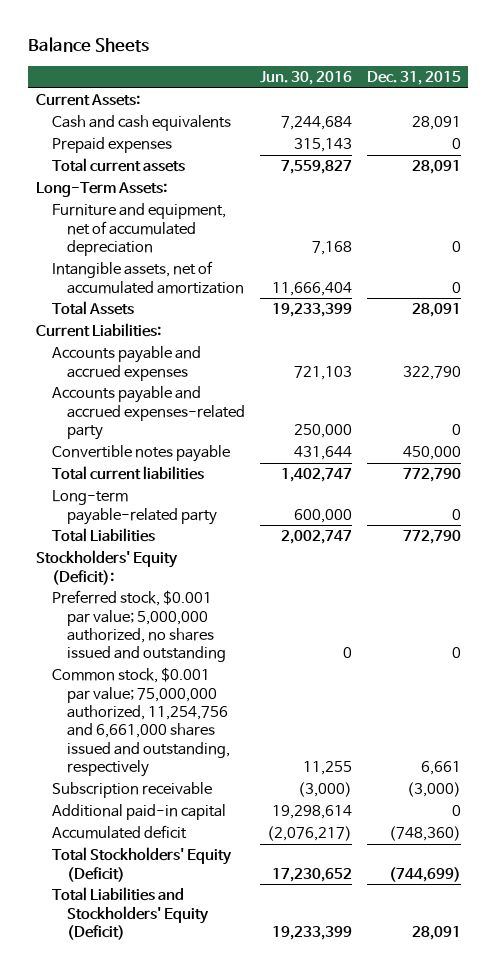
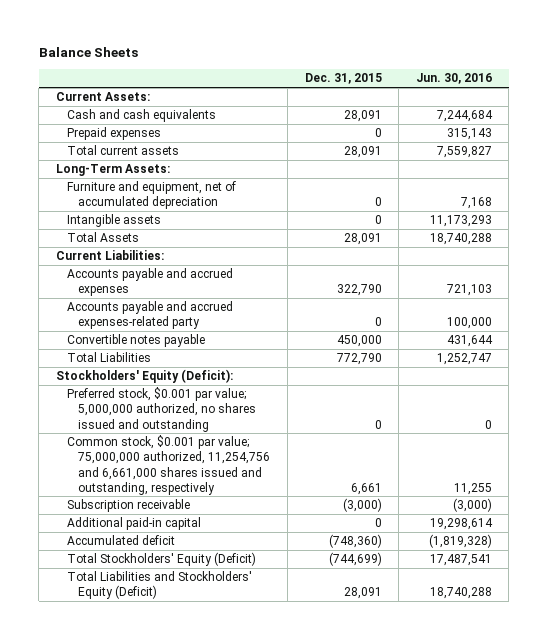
[51,261,245,294] Intangible assets, net of accumulated amortization -> [67,214,162,228] Intangible assets
[272,281,353,296] 11,666,404 -> [429,215,492,228] 11,173,293
[272,303,353,318] 19,233,399 -> [429,233,492,246] 18,740,288
[294,424,353,439] 250,000 -> [446,317,492,330] 100,000
[51,466,204,481] Total current liabilities -> none
[51,490,218,525] Long-term payable-related party -> none
[281,530,353,545] 2,002,747 -> [436,353,492,366] 1,252,747
[267,826,353,842] (2,076,217) -> [428,534,492,549] (1,819,328)
[272,867,353,882] 17,230,652 -> [429,554,492,567] 17,487,541
[272,926,353,941] 19,233,399 -> [429,587,492,600] 18,740,288

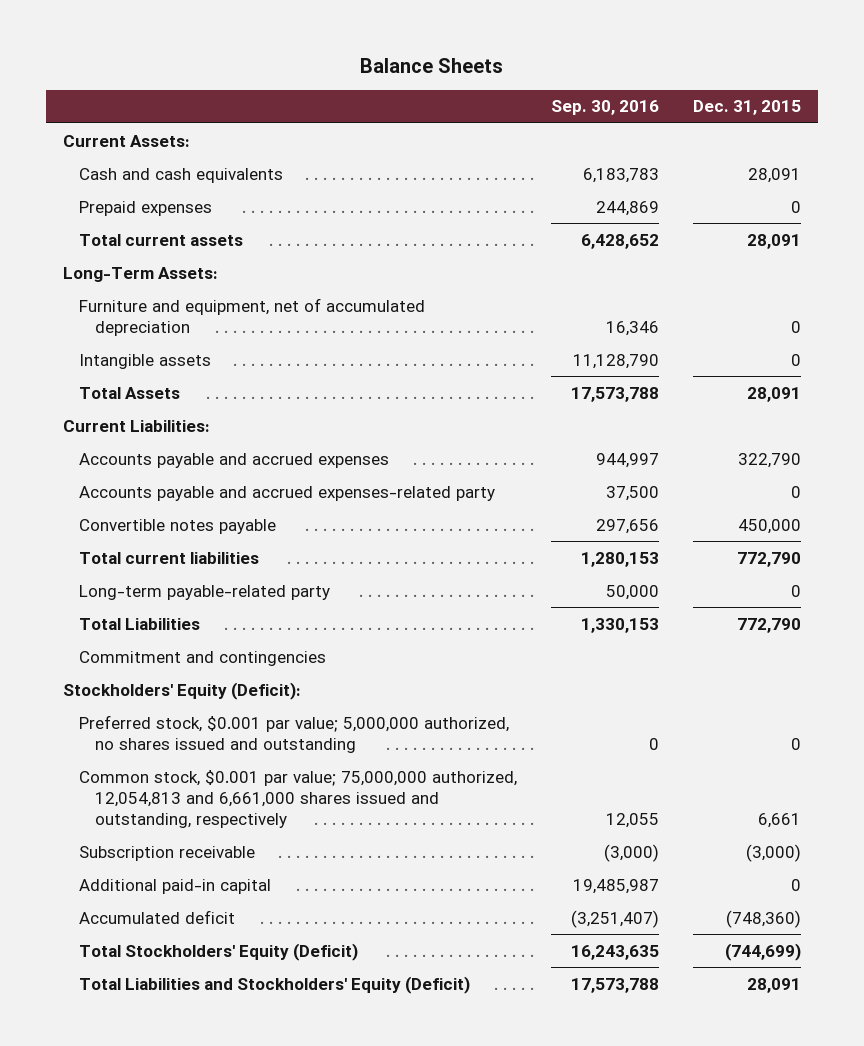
[415,73,492,85] Jun. 30, 2016 -> none
none -> [551,100,660,116] Sep. 30, 2016
none -> [79,551,260,564] Total current liabilities
none -> [79,584,331,600] Long-term payable-related party
none -> [79,650,327,666] Commitment and contingencies
[67,435,271,495] Common stock, $0.001 par value; 75,000,000 authorized, 11,254,756 and 6,661,000 shares issued and outstanding, respectively -> [79,769,518,828] Common stock, $0.001 par value; 75,000,000 authorized, 12,054,813 and 6,661,000 shares issued and outstanding, respectively

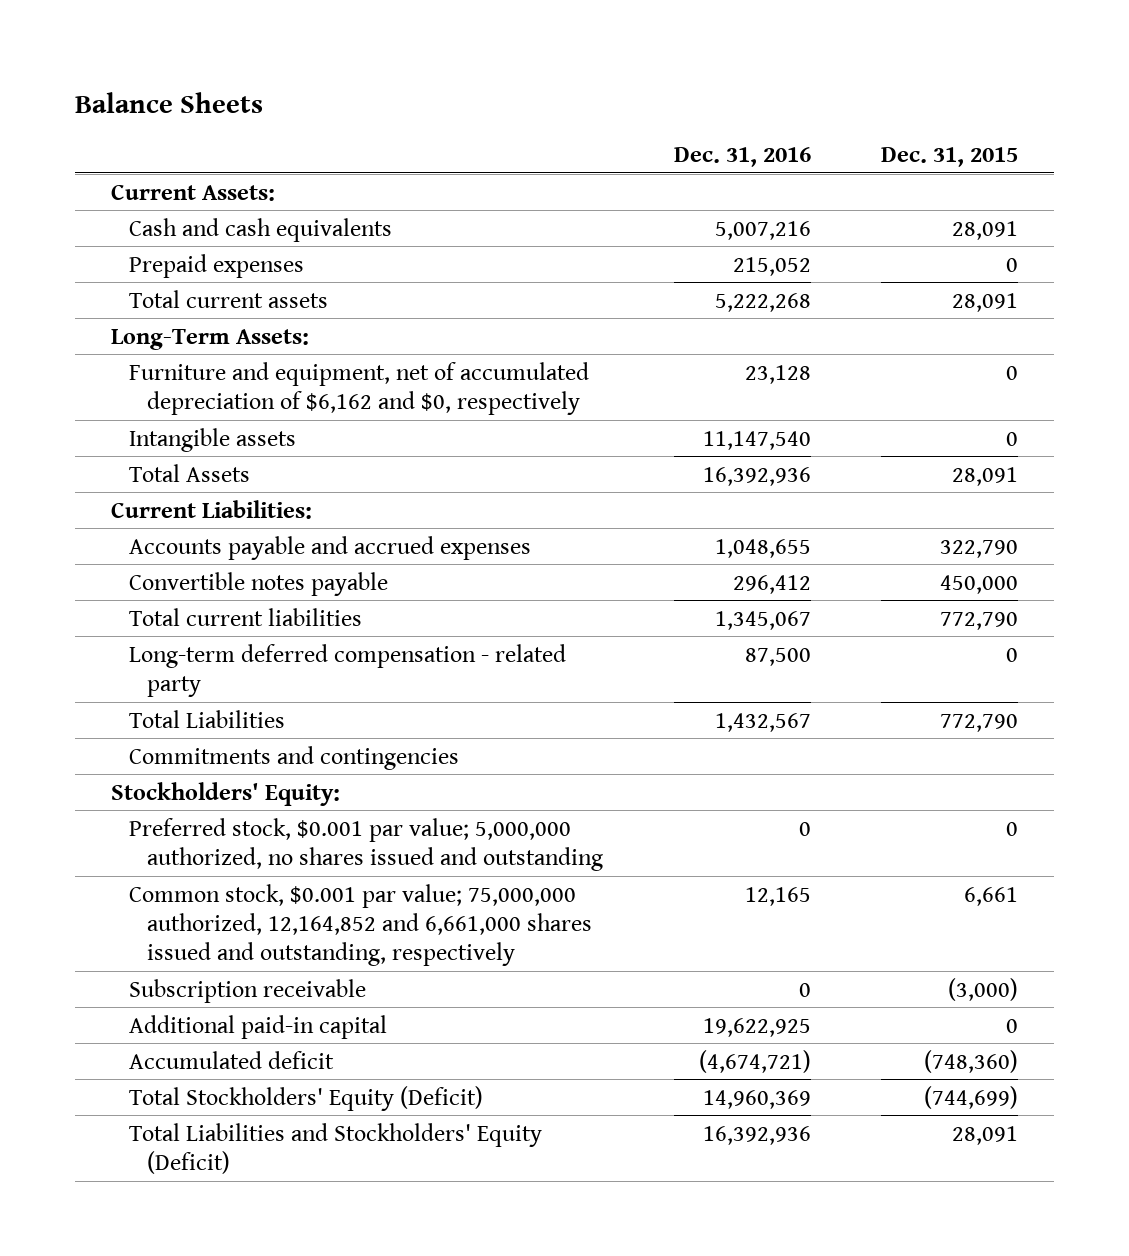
[551,100,660,116] Sep. 30, 2016 -> none
none -> [673,147,811,168] Dec. 31, 2016
[79,297,426,336] Furniture and equipment, net of accumulated depreciation -> [128,361,589,415] Furniture and equipment, net of accumulated depreciation of $6,162 and $0, respectively
[79,485,496,501] Accounts payable and accrued expenses-related party -> none
[79,584,331,600] Long-term payable-related party -> [128,643,566,697] Long-term deferred compensation - related party
[79,650,327,666] Commitment and contingencies -> [128,745,459,770] Commitments and contingencies
[62,681,301,700] Stockholders' Equity (Deficit): -> [110,781,340,806] Stockholders' Equity:
[79,769,518,828] Common stock, $0.001 par value; 75,000,000 authorized, 12,054,813 and 6,661,000 shares issued and outstanding, respectively -> [128,883,593,967] Common stock, $0.001 par value; 75,000,000 authorized, 12,164,852 and 6,661,000 shares issued and outstanding, respectively

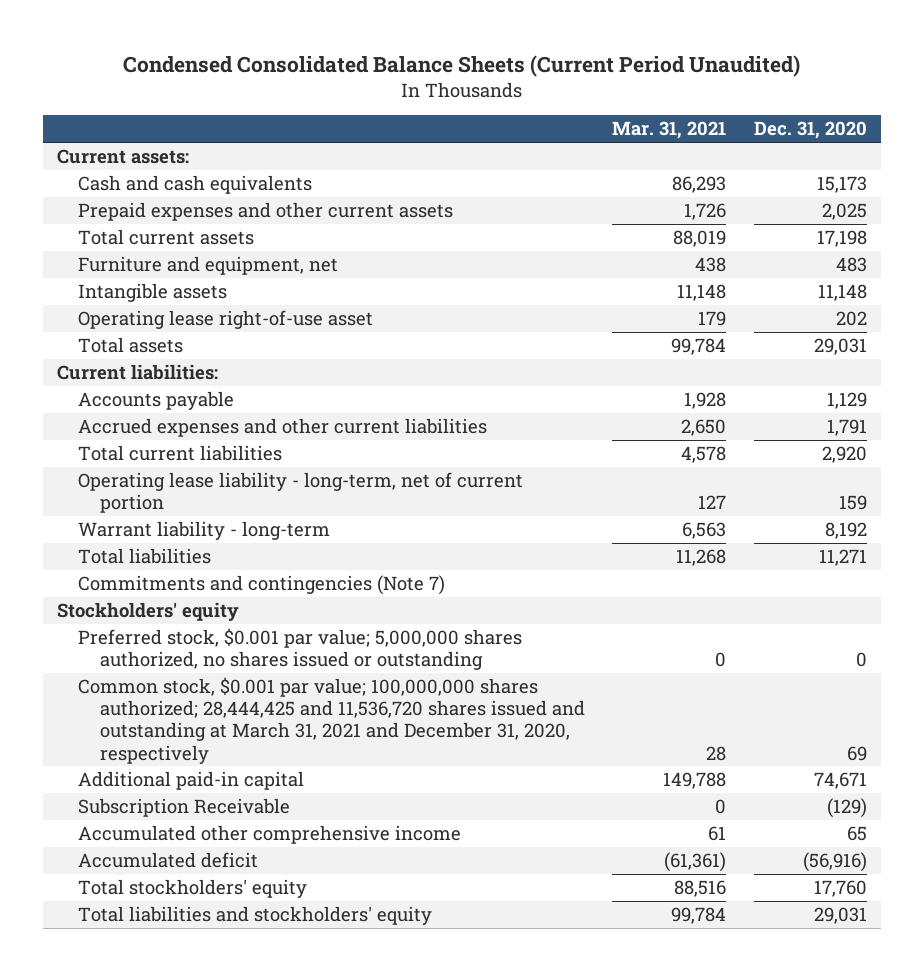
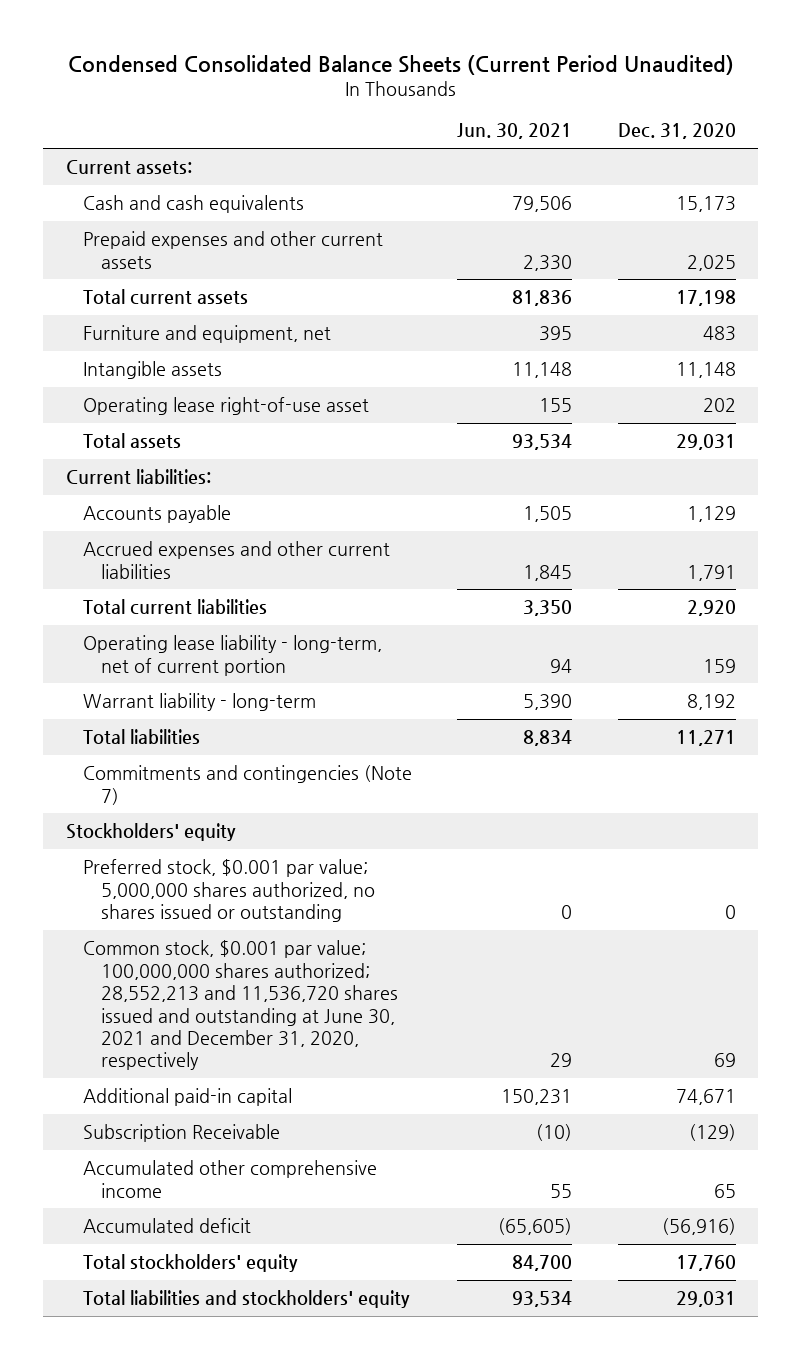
[612,121,727,140] Mar. 31, 2021 -> none
none -> [457,123,573,140] Jun. 30, 2021
[78,677,585,764] Common stock, $0.001 par value; 100,000,000 shares authorized; 28,444,425 and 11,536,720 shares issued and outstanding at March 31, 2021 and December 31, 2020, respectively -> [83,940,398,1071] Common stock, $0.001 par value; 100,000,000 shares authorized; 28,552,213 and 11,536,720 shares issued and outstanding at June 30, 2021 and December 31, 2020, respectively

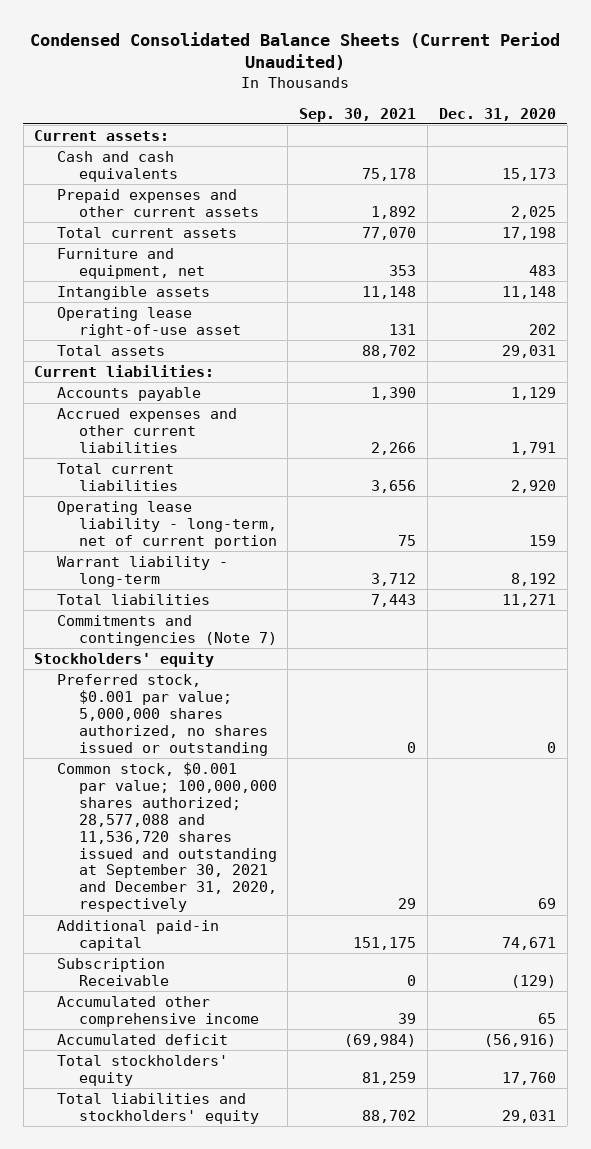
[457,123,573,140] Jun. 30, 2021 -> none
none -> [299,107,417,122] Sep. 30, 2021
[83,940,398,1071] Common stock, $0.001 par value; 100,000,000 shares authorized; 28,552,213 and 11,536,720 shares issued and outstanding at June 30, 2021 and December 31, 2020, respectively -> [56,761,277,913] Common stock, $0.001 par value; 100,000,000 shares authorized; 28,577,088 and 11,536,720 shares issued and outstanding at September 30, 2021 and December 31, 2020, respectively

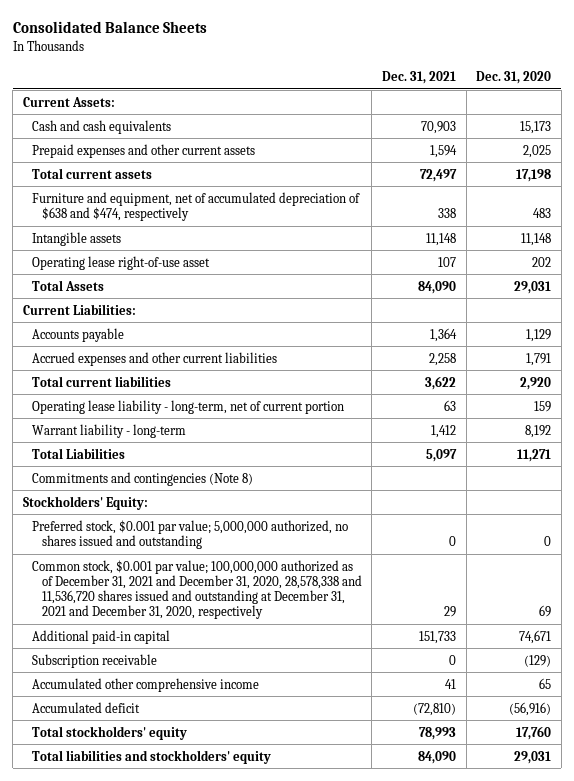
[30,31,561,71] Condensed Consolidated Balance Sheets (Current Period Unaudited) -> [12,21,207,34] Consolidated Balance Sheets
[299,107,417,122] Sep. 30, 2021 -> none
none -> [382,71,457,85] Dec. 31, 2021
[34,129,170,141] Current assets: -> [23,96,116,107] Current Assets:
[56,247,205,279] Furniture and equipment, net -> [32,191,361,221] Furniture and equipment, net of accumulated depreciation of $638 and $474, respectively
[56,344,165,356] Total assets -> [32,279,105,291] Total Assets
[34,364,215,377] Current liabilities: -> [23,303,137,315] Current Liabilities:
[56,593,210,605] Total liabilities -> [32,447,126,459] Total Liabilities
[56,614,277,646] Commitments and contingencies (Note 7) -> [32,471,254,486] Commitments and contingencies (Note 8)
[34,651,215,667] Stockholders' equity -> [23,495,149,510] Stockholders' Equity:
[56,673,268,756] Preferred stock, $0.001 par value; 5,000,000 shares authorized, no shares issued or outstanding -> [32,519,349,549] Preferred stock, $0.001 par value; 5,000,000 authorized, no shares issued and outstanding
[56,761,277,913] Common stock, $0.001 par value; 100,000,000 shares authorized; 28,577,088 and 11,536,720 shares issued and outstanding at September 30, 2021 and December 31, 2020, respectively -> [32,559,362,620] Common stock, $0.001 par value; 100,000,000 authorized as of December 31, 2021 and December 31, 2020, 28,578,338 and 11,536,720 shares issued and outstanding at December 31, 2021 and December 31, 2020, respectively
[56,957,169,986] Subscription Receivable -> [32,653,158,668] Subscription receivable

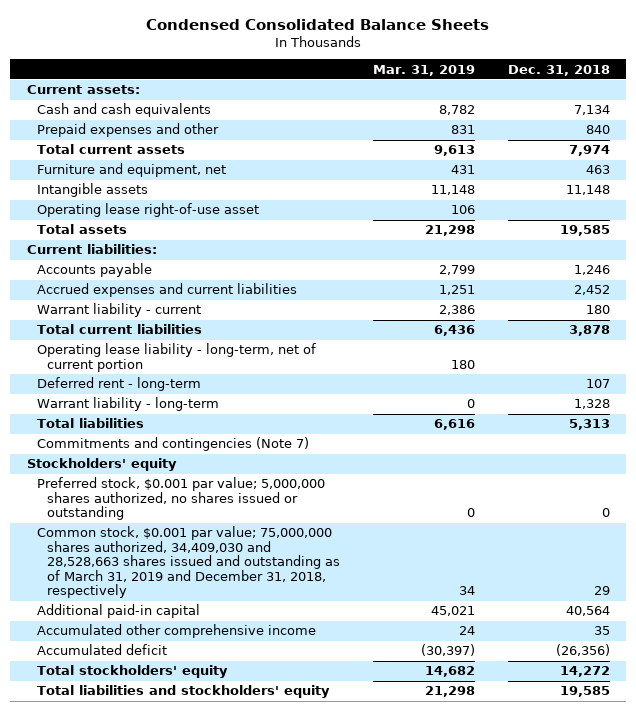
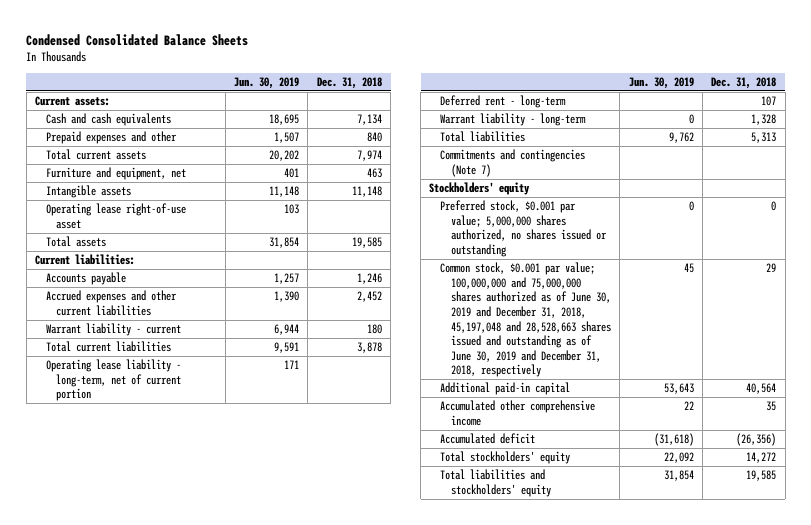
[372,64,475,76] Mar. 31, 2019 -> none
none -> [234,77,300,90] Jun. 30, 2019
[36,283,297,298] Accrued expenses and current liabilities -> [45,290,177,316] Accrued expenses and other current liabilities
[36,526,340,599] Common stock, $0.001 par value; 75,000,000 shares authorized, 34,409,030 and 28,528,663 shares issued and outstanding as of March 31, 2019 and December 31, 2018, respectively -> [440,262,611,378] Common stock, $0.001 par value; 100,000,000 and 75,000,000 shares authorized as of June 30, 2019 and December 31, 2018, 45,197,048 and 28,528,663 shares issued and outstanding as of June 30, 2019 and December 31, 2018, respectively

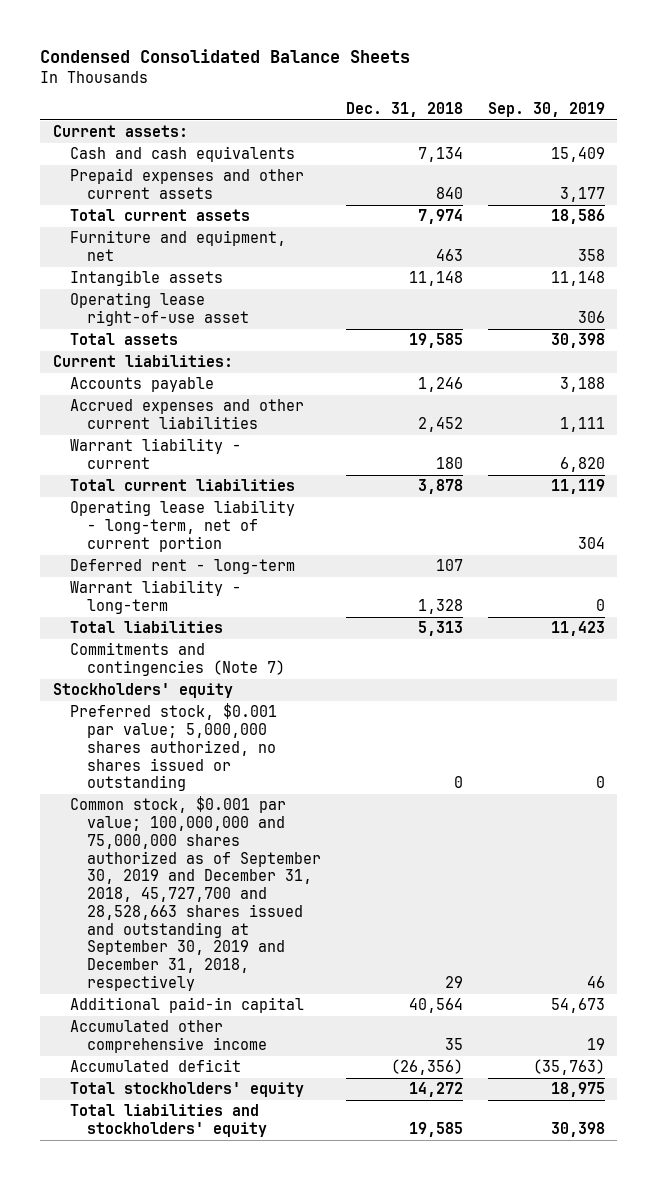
[234,77,300,90] Jun. 30, 2019 -> none
none -> [487,102,605,118] Sep. 30, 2019
[45,131,177,145] Prepaid expenses and other -> [69,168,304,200] Prepaid expenses and other current assets
[440,262,611,378] Common stock, $0.001 par value; 100,000,000 and 75,000,000 shares authorized as of June 30, 2019 and December 31, 2018, 45,197,048 and 28,528,663 shares issued and outstanding as of June 30, 2019 and December 31, 2018, respectively -> [69,796,321,991] Common stock, $0.001 par value; 100,000,000 and 75,000,000 shares authorized as of September 30, 2019 and December 31, 2018, 45,727,700 and 28,528,663 shares issued and outstanding at September 30, 2019 and December 31, 2018, respectively

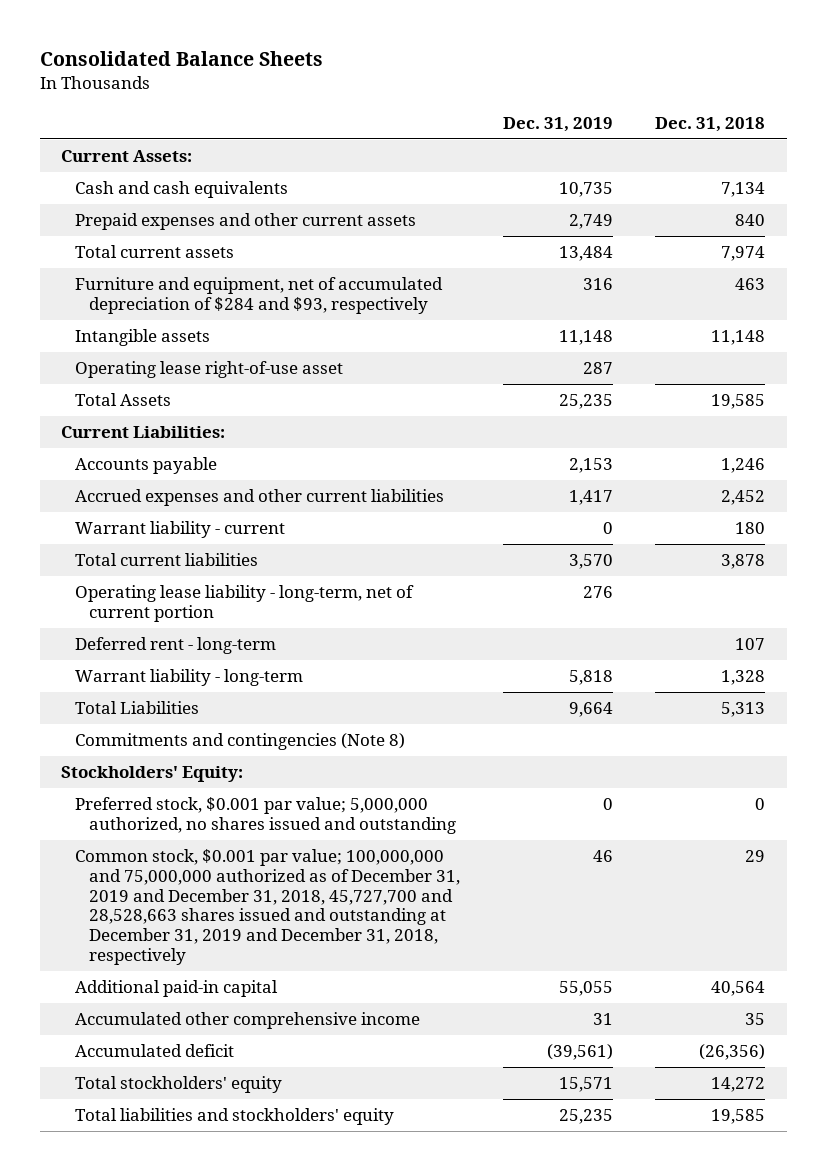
[40,49,411,64] Condensed Consolidated Balance Sheets -> [39,51,323,67] Consolidated Balance Sheets
[487,102,605,118] Sep. 30, 2019 -> none
none -> [502,116,613,132] Dec. 31, 2019
[52,125,188,138] Current assets: -> [61,150,193,163] Current Assets:
[69,230,286,262] Furniture and equipment, net -> [75,277,444,314] Furniture and equipment, net of accumulated depreciation of $284 and $93, respectively
[69,333,178,346] Total assets -> [75,393,172,407] Total Assets
[52,355,233,368] Current liabilities: -> [61,426,226,439] Current Liabilities:
[69,621,223,634] Total liabilities -> [75,701,200,715] Total Liabilities
[69,642,285,677] Commitments and contingencies (Note 7) -> [75,733,406,751] Commitments and contingencies (Note 8)
[52,683,233,699] Stockholders' equity -> [61,766,244,783] Stockholders' Equity:
[69,703,277,792] Preferred stock, $0.001 par value; 5,000,000 shares authorized, no shares issued or outstanding -> [75,797,456,834] Preferred stock, $0.001 par value; 5,000,000 authorized, no shares issued and outstanding
[69,796,321,991] Common stock, $0.001 par value; 100,000,000 and 75,000,000 shares authorized as of September 30, 2019 and December 31, 2018, 45,727,700 and 28,528,663 shares issued and outstanding at September 30, 2019 and December 31, 2018, respectively -> [75,849,460,965] Common stock, $0.001 par value; 100,000,000 and 75,000,000 authorized as of December 31, 2019 and December 31, 2018, 45,727,700 and 28,528,663 shares issued and outstanding at December 31, 2019 and December 31, 2018, respectively

